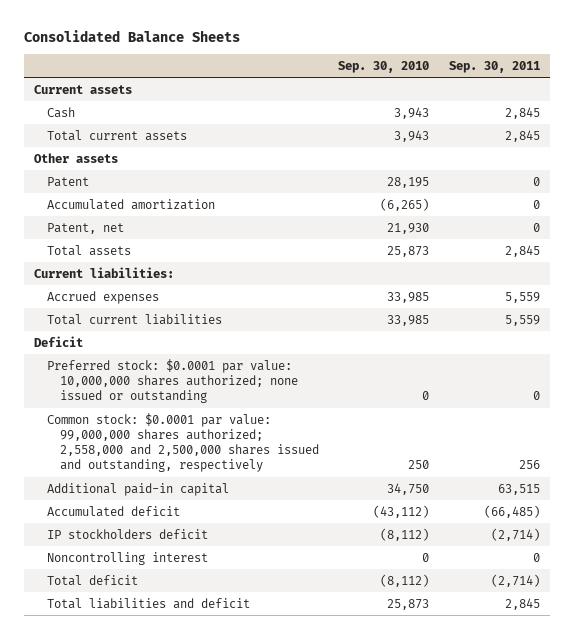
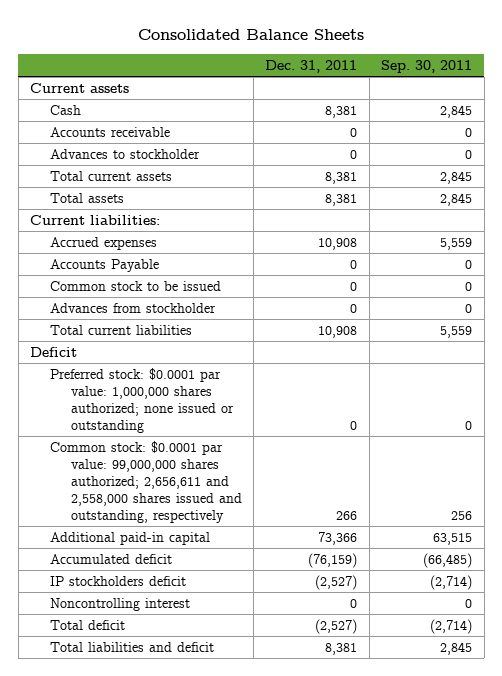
[338,60,430,73] Sep. 30, 2010 -> none
none -> [265,59,358,73] Dec. 31, 2011
none -> [50,126,171,137] Accounts receivable
none -> [50,148,201,159] Advances to stockholder
[33,152,118,163] Other assets -> none
[46,176,89,187] Patent -> none
[46,198,215,210] Accumulated amortization -> none
[46,222,124,234] Patent, net -> none
none -> [50,258,160,272] Accounts Payable
none -> [50,280,222,291] Common stock to be issued
none -> [50,302,217,313] Advances from stockholder
[46,358,298,404] Preferred stock: $0.0001 par value: 10,000,000 shares authorized; none issued or outstanding -> [50,367,234,433] Preferred stock: $0.0001 par value: 1,000,000 shares authorized; none issued or outstanding
[46,412,319,473] Common stock: $0.0001 par value: 99,000,000 shares authorized; 2,558,000 and 2,500,000 shares issued and outstanding, respectively -> [50,440,242,523] Common stock: $0.0001 par value: 99,000,000 shares authorized; 2,656,611 and 2,558,000 shares issued and outstanding, respectively

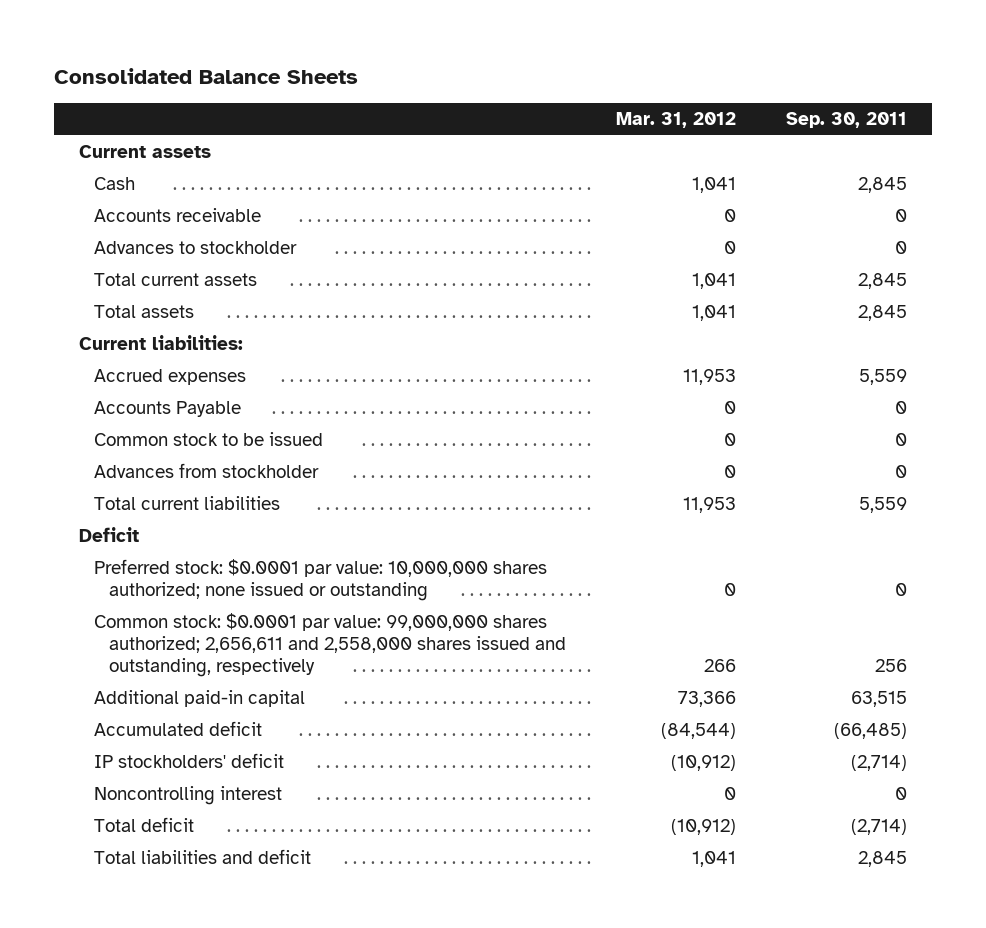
[265,59,358,73] Dec. 31, 2011 -> none
none -> [615,112,736,129] Mar. 31, 2012
[50,367,234,433] Preferred stock: $0.0001 par value: 1,000,000 shares authorized; none issued or outstanding -> [93,559,547,602] Preferred stock: $0.0001 par value: 10,000,000 shares authorized; none issued or outstanding
[50,575,187,586] IP stockholders deficit -> [93,753,284,769] IP stockholders' deficit

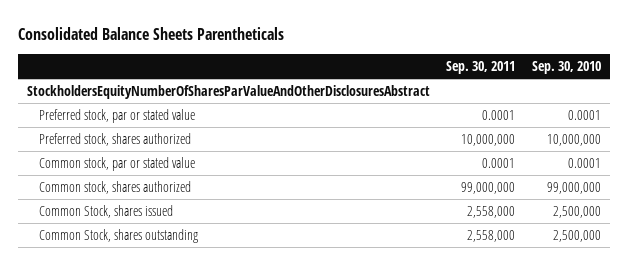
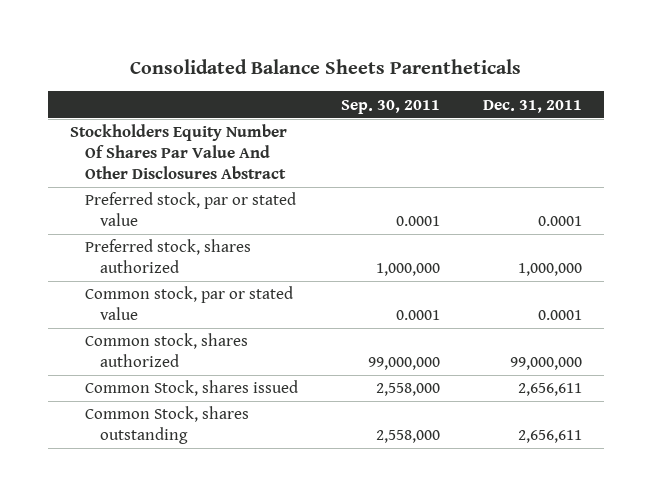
[532,60,602,74] Sep. 30, 2010 -> none
none -> [483,99,583,113] Dec. 31, 2011
[26,85,430,100] StockholdersEquityNumberOfSharesParValueAndOtherDisclosuresAbstract -> [69,124,287,179] Stockholders Equity Number Of Shares Par Value And Other Disclosures Abstract
[461,134,516,147] 10,000,000 -> [375,263,440,277] 1,000,000

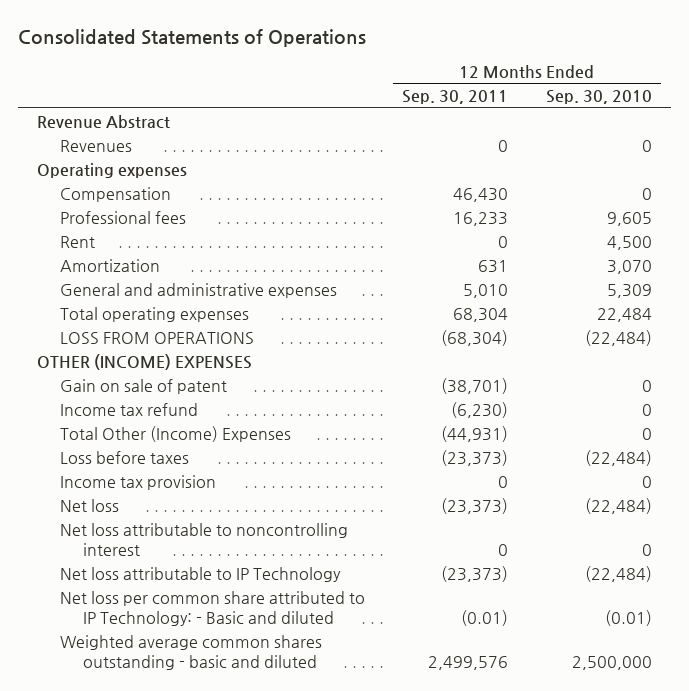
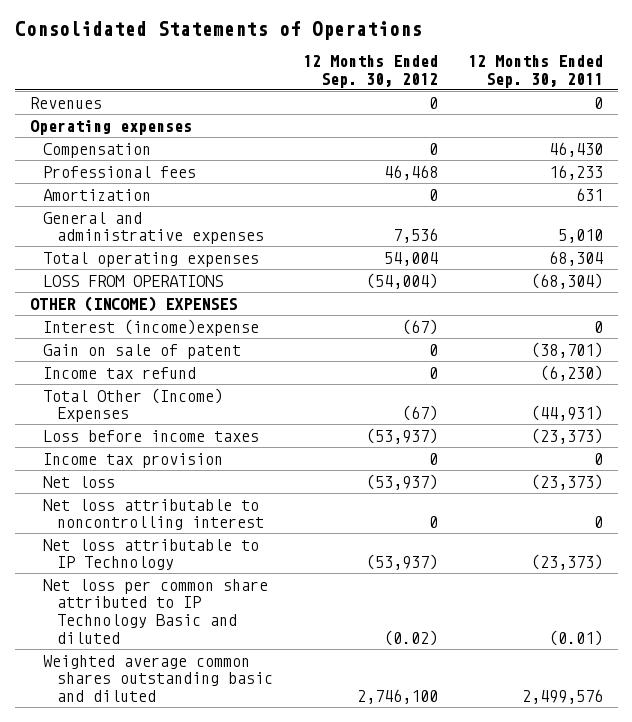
[546,90,653,105] Sep. 30, 2010 -> none
none -> [302,55,438,88] 12 Months Ended Sep. 30, 2012
[36,114,170,129] Revenue Abstract -> none
[59,235,95,248] Rent -> none
none -> [43,318,260,336] Interest (income)expense
[59,450,189,464] Loss before taxes -> [43,429,260,442] Loss before income taxes
[59,590,365,626] Net loss per common share attributed to IP Technology: - Basic and diluted -> [43,578,269,644] Net loss per common share attributed to IP Technology Basic and diluted
[59,634,322,670] Weighted average common shares outstanding - basic and diluted -> [43,654,273,702] Weighted average common shares outstanding basic and diluted

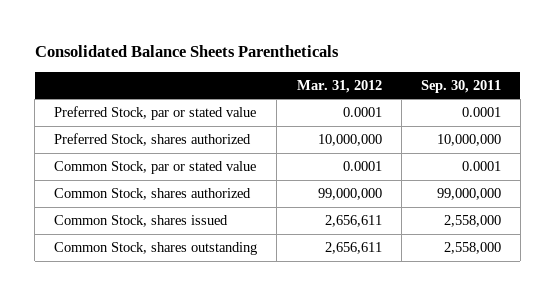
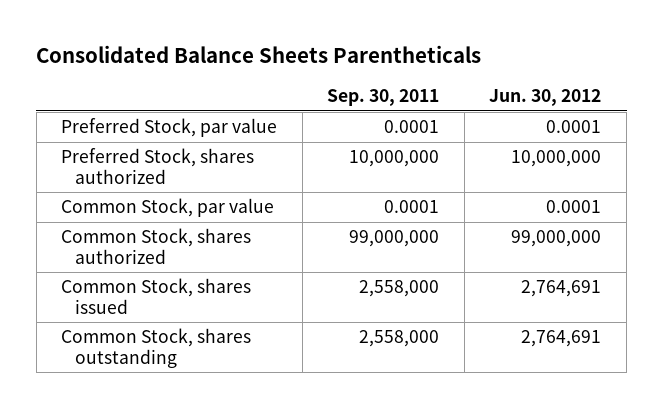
[296,79,382,93] Mar. 31, 2012 -> none
none -> [489,89,602,107] Jun. 30, 2012
[54,106,257,121] Preferred Stock, par or stated value -> [61,118,278,138] Preferred Stock, par value
[54,161,257,175] Common Stock, par or stated value -> [61,198,275,218] Common Stock, par value

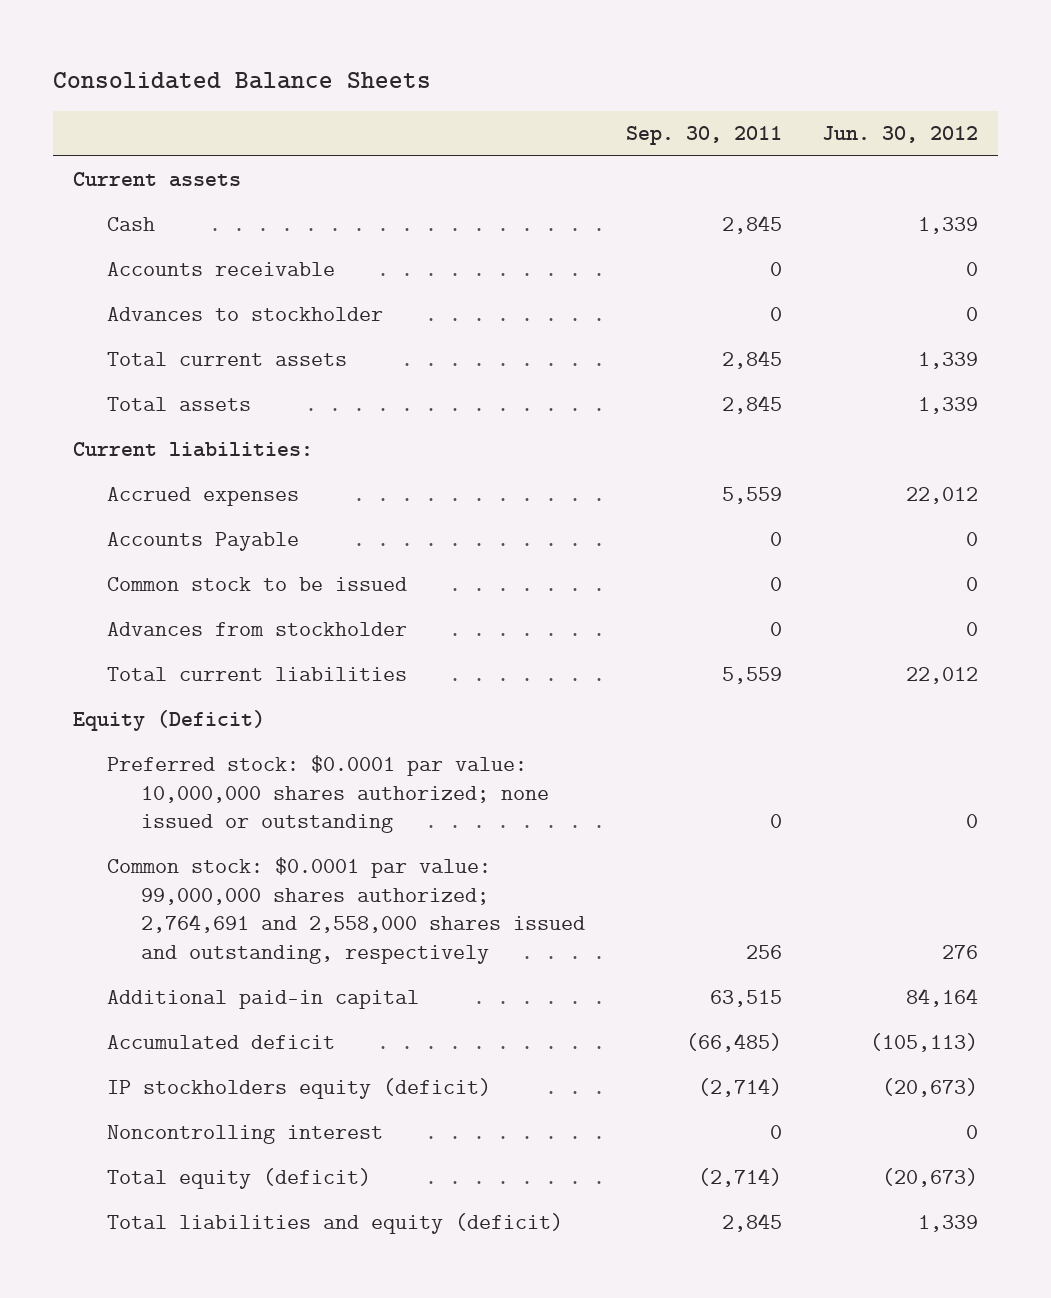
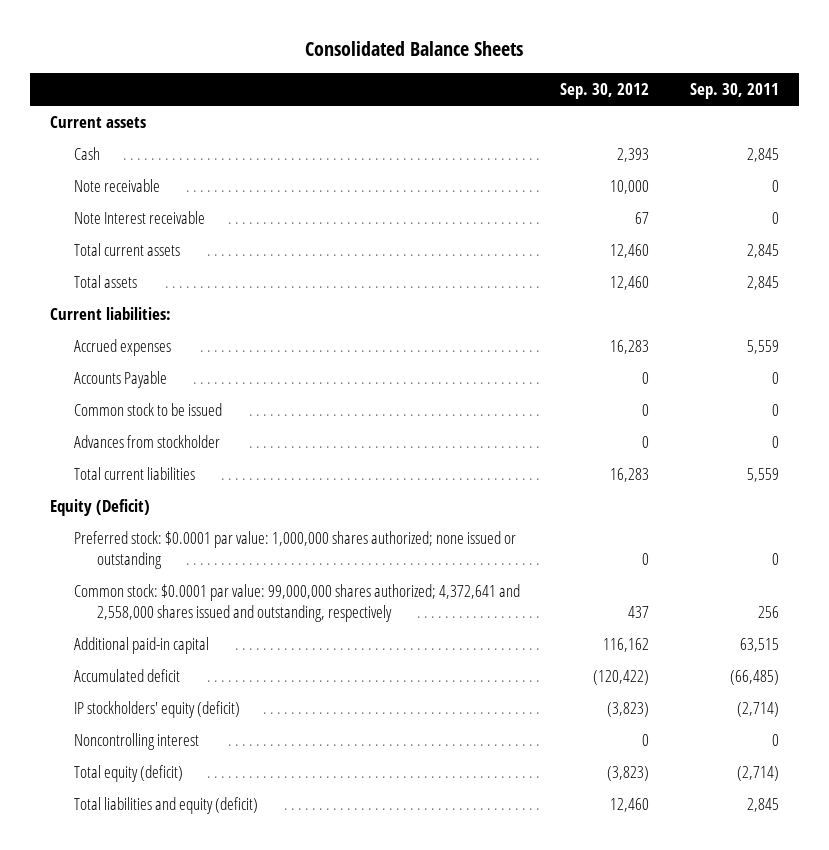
[822,126,979,144] Jun. 30, 2012 -> none
none -> [560,83,650,100] Sep. 30, 2012
[107,262,336,277] Accounts receivable -> none
[107,307,384,322] Advances to stockholder -> none
none -> [73,179,160,193] Note receivable
none -> [73,211,205,225] Note Interest receivable
[107,755,550,834] Preferred stock: $0.0001 par value: 10,000,000 shares authorized; none issued or outstanding -> [73,531,516,569] Preferred stock: $0.0001 par value: 1,000,000 shares authorized; none issued or outstanding
[107,857,586,965] Common stock: $0.0001 par value: 99,000,000 shares authorized; 2,764,691 and 2,558,000 shares issued and outstanding, respectively -> [73,584,520,622] Common stock: $0.0001 par value: 99,000,000 shares authorized; 4,372,641 and 2,558,000 shares issued and outstanding, respectively
[107,1078,492,1100] IP stockholders equity (deficit) -> [73,701,240,719] IP stockholders' equity (deficit)

